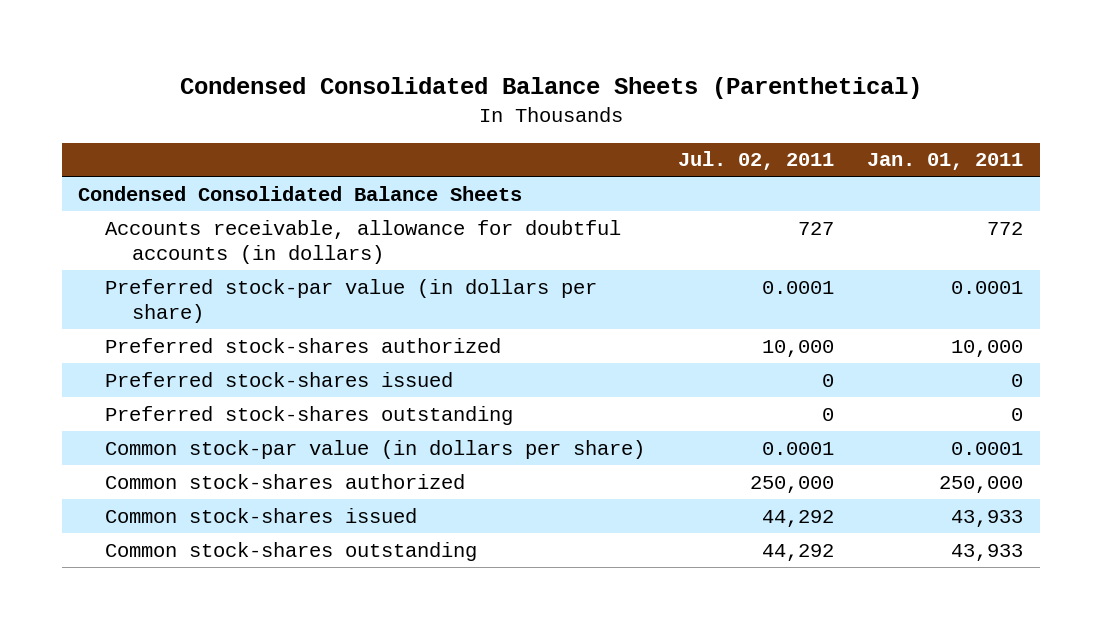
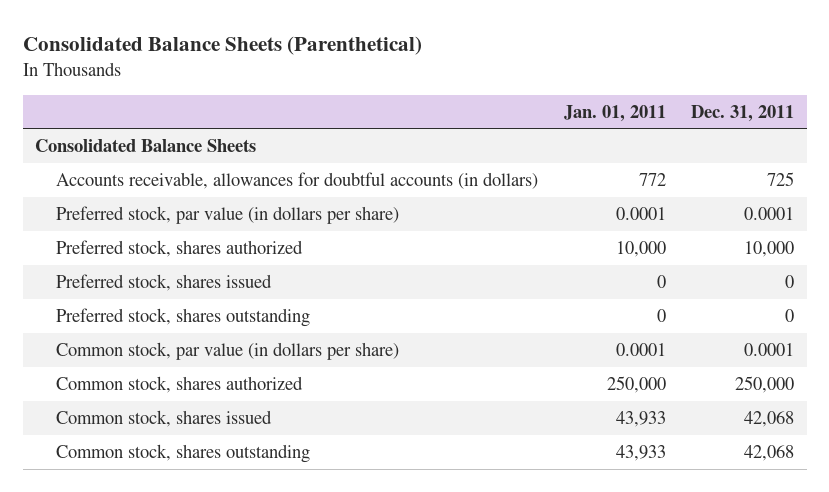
[179,76,922,99] Condensed Consolidated Balance Sheets (Parenthetical) -> [22,36,422,56] Consolidated Balance Sheets (Parenthetical)
[678,151,835,171] Jul. 02, 2011 -> none
none -> [691,104,795,122] Dec. 31, 2011
[78,185,523,201] Condensed Consolidated Balance Sheets -> [35,138,257,152] Consolidated Balance Sheets
[105,219,622,265] Accounts receivable, allowance for doubtful accounts (in dollars) -> [56,171,539,189] Accounts receivable, allowances for doubtful accounts (in dollars)
[105,278,598,324] Preferred stock-par value (in dollars per share) -> [56,205,400,224] Preferred stock, par value (in dollars per share)
[105,337,502,353] Preferred stock-shares authorized -> [56,239,304,257] Preferred stock, shares authorized
[105,371,454,387] Preferred stock-shares issued -> [56,273,273,291] Preferred stock, shares issued
[105,405,514,425] Preferred stock-shares outstanding -> [56,307,311,327] Preferred stock, shares outstanding
[105,439,646,459] Common stock-par value (in dollars per share) -> [56,341,400,360] Common stock, par value (in dollars per share)
[105,473,466,489] Common stock-shares authorized -> [56,375,304,393] Common stock, shares authorized
[105,507,418,523] Common stock-shares issued -> [56,409,273,427] Common stock, shares issued
[105,541,478,561] Common stock-shares outstanding -> [56,443,311,463] Common stock, shares outstanding

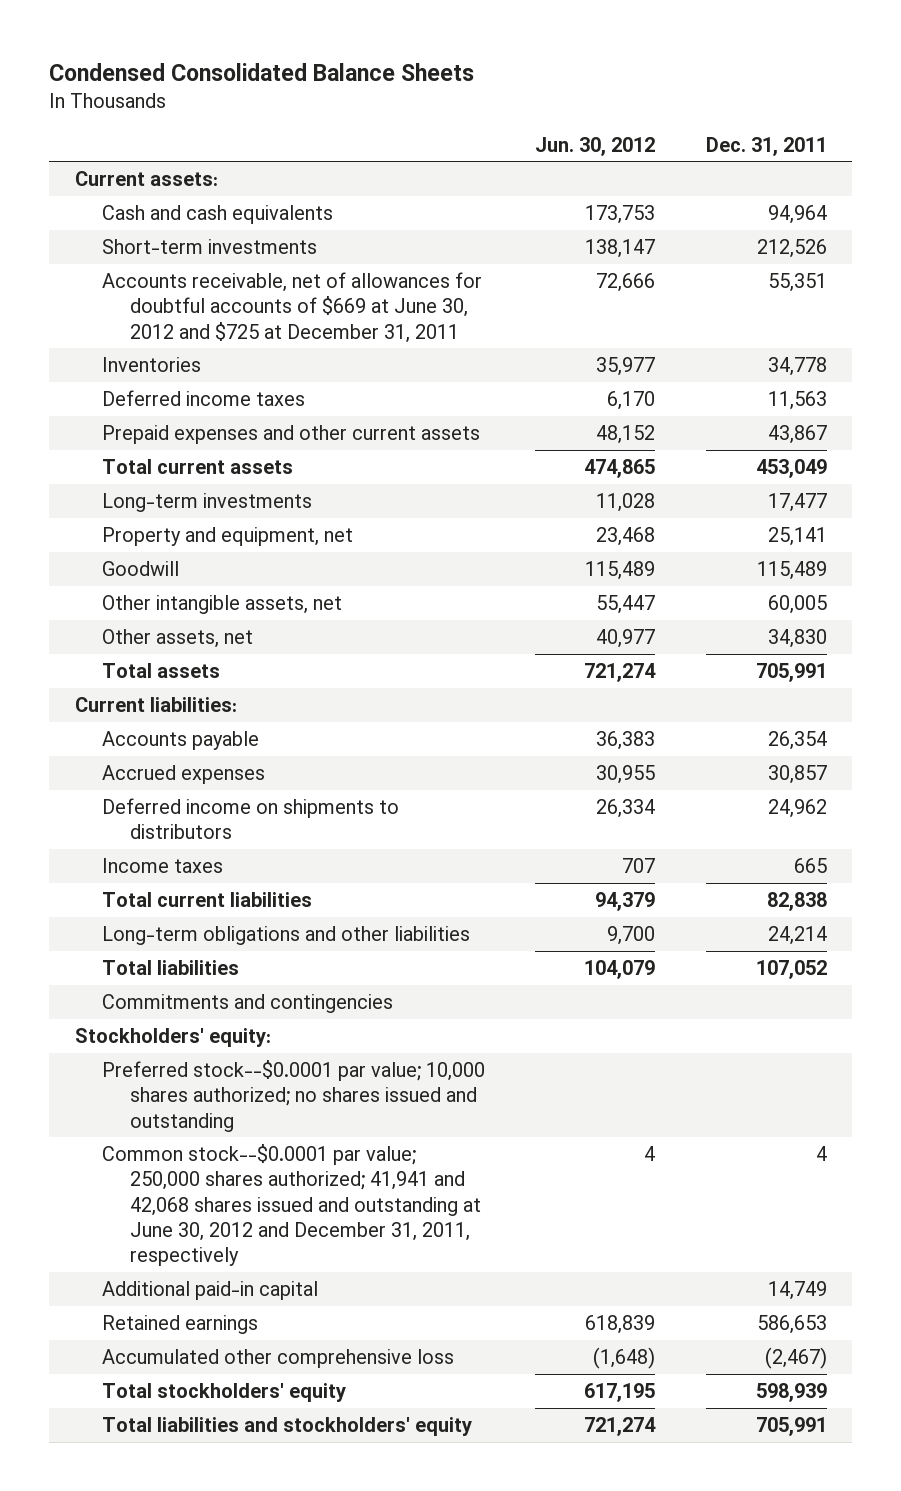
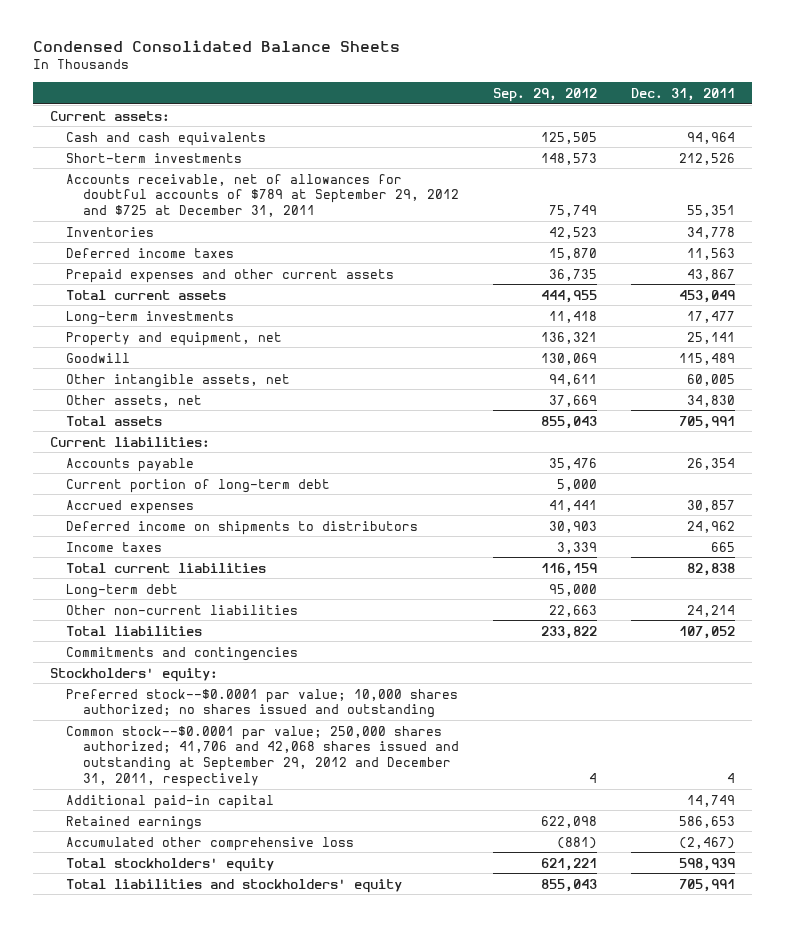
[535,136,656,156] Jun. 30, 2012 -> none
none -> [492,87,597,102] Sep. 29, 2012
[102,271,483,343] Accounts receivable, net of allowances for doubtful accounts of $669 at June 30, 2012 and $725 at December 31, 2011 -> [66,173,459,218] Accounts receivable, net of allowances for doubtful accounts of $789 at September 29, 2012 and $725 at December 31, 2011
none -> [66,478,331,493] Current portion of long-term debt
none -> [66,583,179,598] Long-term debt
[102,925,471,945] Long-term obligations and other liabilities -> [66,604,299,615] Other non-current liabilities
[102,1143,481,1267] Common stock--$0.0001 par value; 250,000 shares authorized; 41,941 and 42,068 shares issued and outstanding at June 30, 2012 and December 31, 2011, respectively -> [66,725,459,788] Common stock--$0.0001 par value; 250,000 shares authorized; 41,706 and 42,068 shares issued and outstanding at September 29, 2012 and December 31, 2011, respectively

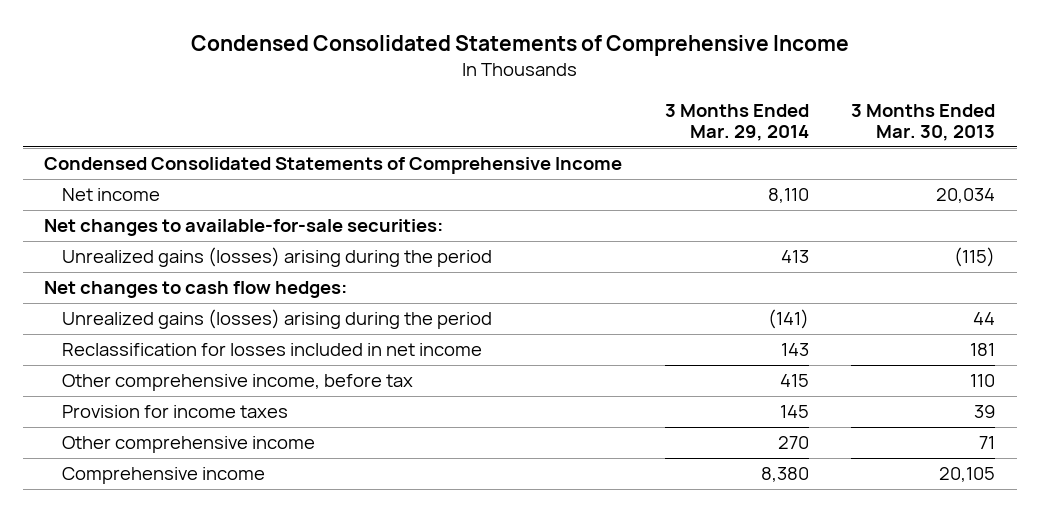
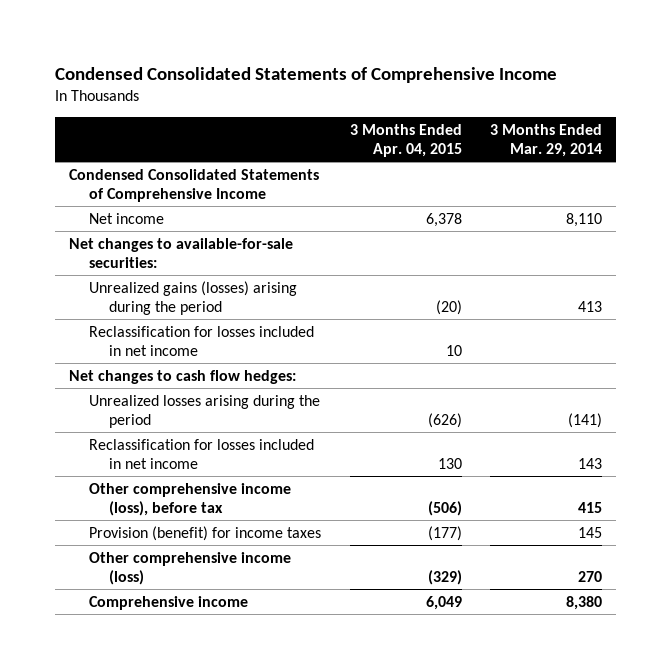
[851,103,996,142] 3 Months Ended Mar. 30, 2013 -> none
none -> [349,123,462,157] 3 Months Ended Apr. 04, 2015
none -> [88,325,314,356] Reclassification for losses included in net income
[62,309,493,330] Unrealized gains (losses) arising during the period -> [88,394,320,428] Unrealized losses arising during the period
[62,374,414,392] Other comprehensive income, before tax -> [88,482,291,516] Other comprehensive income (loss), before tax
[62,405,289,419] Provision for income taxes -> [88,525,321,541] Provision (benefit) for income taxes
[62,436,316,454] Other comprehensive income -> [88,551,291,585] Other comprehensive income (loss)

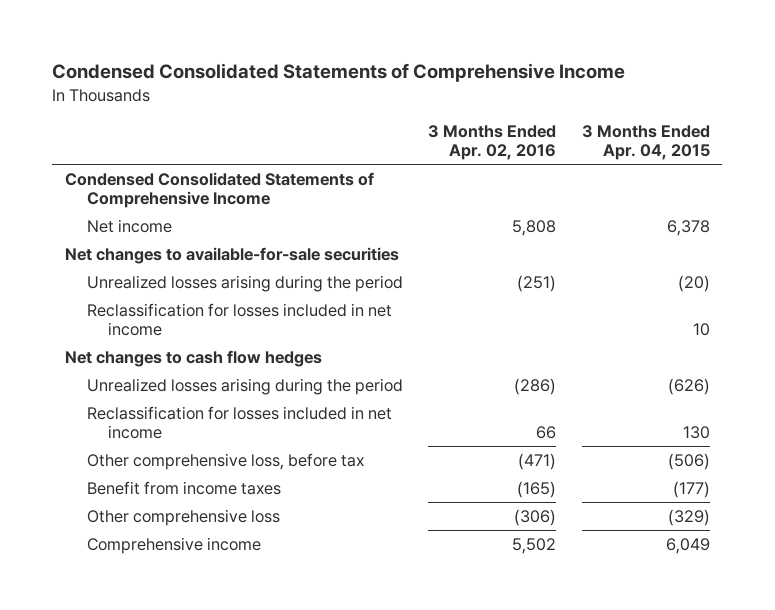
[490,123,603,157] 3 Months Ended Mar. 29, 2014 -> none
none -> [428,124,557,161] 3 Months Ended Apr. 02, 2016
[69,237,294,268] Net changes to available-for-sale securities: -> [65,246,400,264] Net changes to available-for-sale securities
[88,280,297,315] Unrealized gains (losses) arising during the period -> [86,274,403,292] Unrealized losses arising during the period
[69,369,297,384] Net changes to cash flow hedges: -> [65,349,323,367] Net changes to cash flow hedges
[88,482,291,516] Other comprehensive income (loss), before tax -> [86,452,364,470] Other comprehensive loss, before tax
[88,525,321,541] Provision (benefit) for income taxes -> [86,480,281,495] Benefit from income taxes
[88,551,291,585] Other comprehensive income (loss) -> [86,508,280,526] Other comprehensive loss

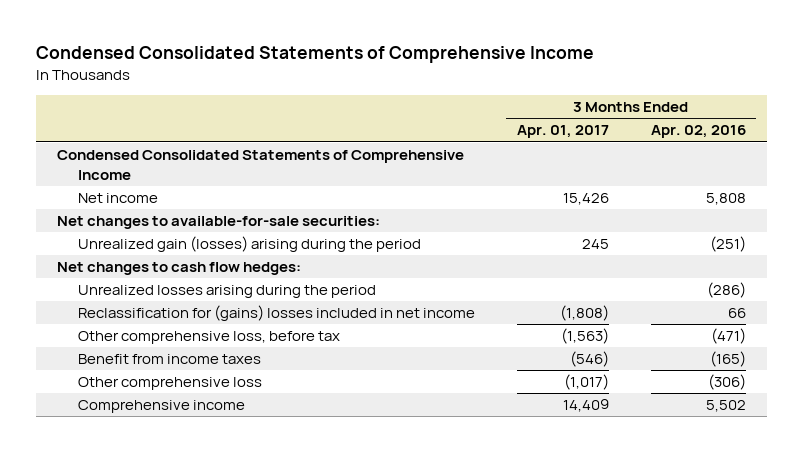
[581,124,710,161] 3 Months Ended Apr. 04, 2015 -> none
none -> [516,125,609,139] Apr. 01, 2017
[86,302,392,337] Reclassification for losses included in net income -> none
[65,246,400,264] Net changes to available-for-sale securities -> [56,216,380,230] Net changes to available-for-sale securities:
[86,274,403,292] Unrealized losses arising during the period -> [77,236,421,253] Unrealized gain (losses) arising during the period
[65,349,323,367] Net changes to cash flow hedges -> [56,262,301,276] Net changes to cash flow hedges:
[86,405,392,440] Reclassification for losses included in net income -> [77,305,475,322] Reclassification for (gains) losses included in net income

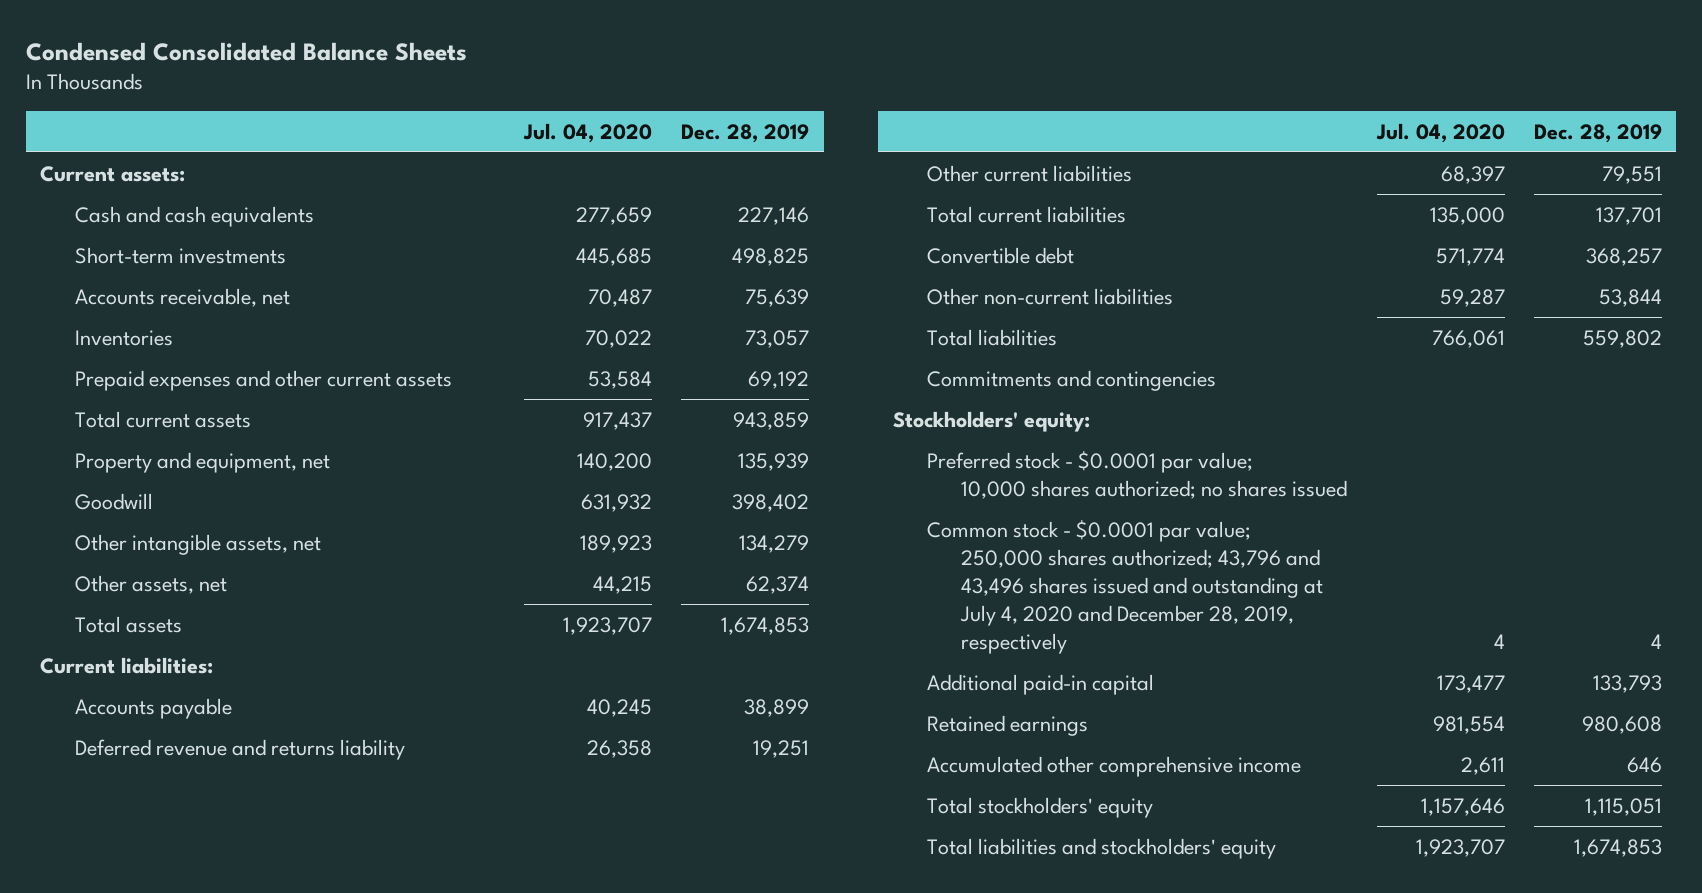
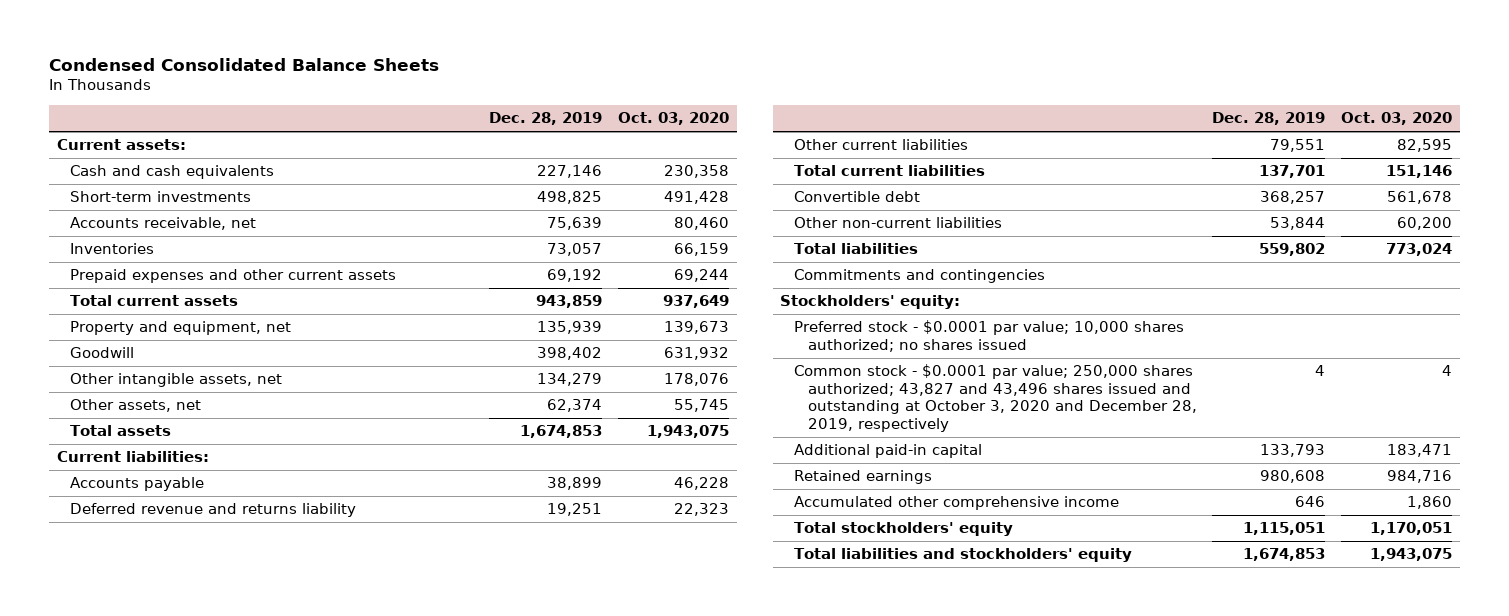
[522,122,652,143] Jul. 04, 2020 -> none
none -> [617,112,729,126] Oct. 03, 2020
[927,519,1324,654] Common stock - $0.0001 par value; 250,000 shares authorized; 43,796 and 43,496 shares issued and outstanding at July 4, 2020 and December 28, 2019, respectively -> [794,364,1197,432] Common stock - $0.0001 par value; 250,000 shares authorized; 43,827 and 43,496 shares issued and outstanding at October 3, 2020 and December 28, 2019, respectively

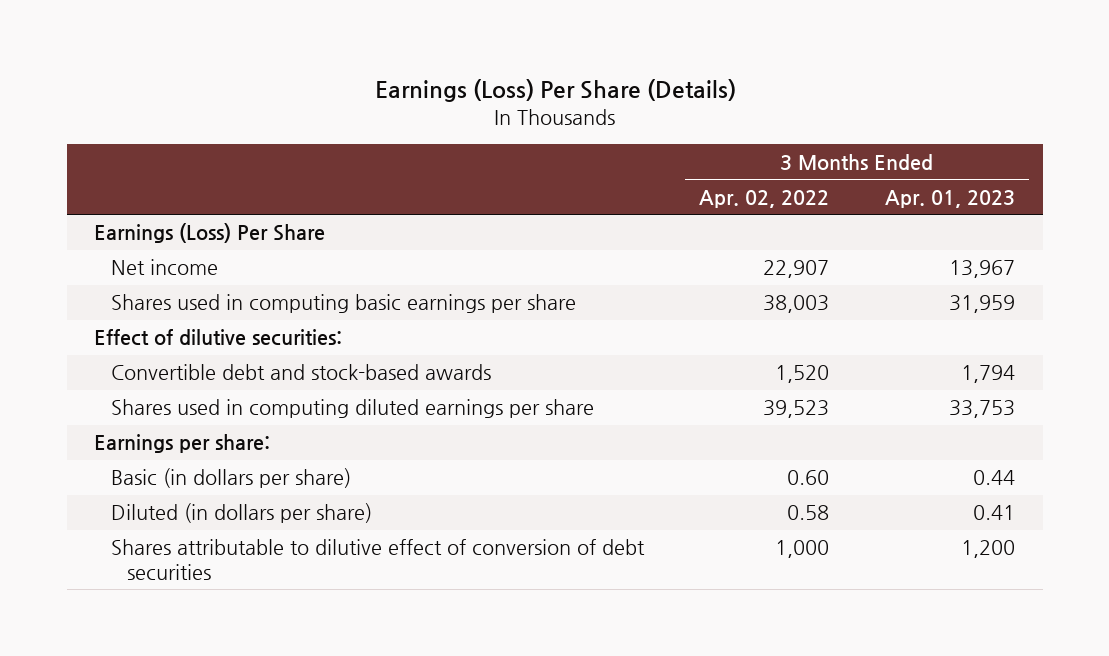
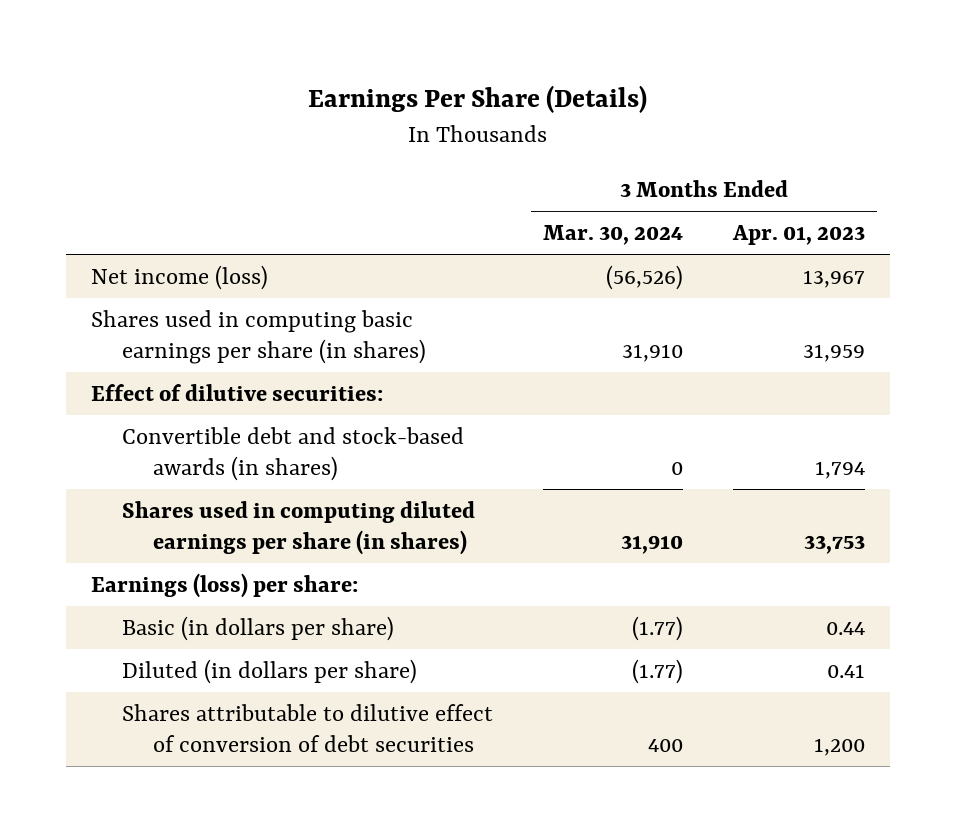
[374,79,736,103] Earnings (Loss) Per Share (Details) -> [308,84,648,113] Earnings Per Share (Details)
[699,189,830,208] Apr. 02, 2022 -> none
none -> [543,225,684,246] Mar. 30, 2024
[94,223,326,244] Earnings (Loss) Per Share -> none
[110,259,218,276] Net income -> [91,264,269,290] Net income (loss)
[110,294,576,314] Shares used in computing basic earnings per share -> [91,309,427,365] Shares used in computing basic earnings per share (in shares)
[110,364,491,381] Convertible debt and stock-based awards -> [122,426,465,482] Convertible debt and stock-based awards (in shares)
[110,399,594,419] Shares used in computing diluted earnings per share -> [122,500,476,556] Shares used in computing diluted earnings per share (in shares)
[94,434,271,454] Earnings per share: -> [91,572,359,598] Earnings (loss) per share:

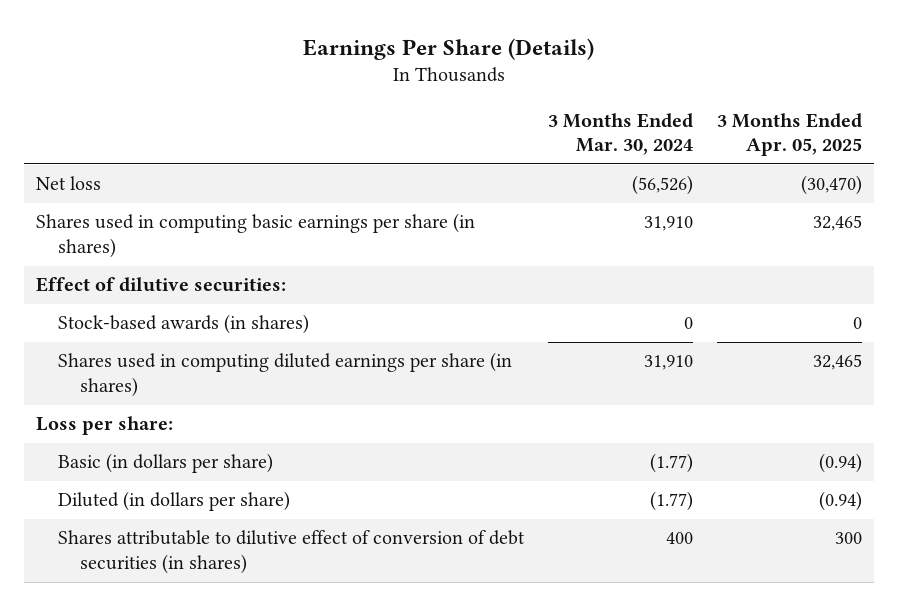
[731,225,865,246] Apr. 01, 2023 -> none
none -> [717,112,863,157] 3 Months Ended Apr. 05, 2025
[91,264,269,290] Net income (loss) -> [35,176,101,191] Net loss
[122,426,465,482] Convertible debt and stock-based awards (in shares) -> [58,314,310,335] Stock-based awards (in shares)
[91,572,359,598] Earnings (loss) per share: -> [35,416,173,436] Loss per share:
[122,703,494,753] Shares attributable to dilutive effect of conversion of debt securities -> [58,530,526,575] Shares attributable to dilutive effect of conversion of debt securities (in shares)

